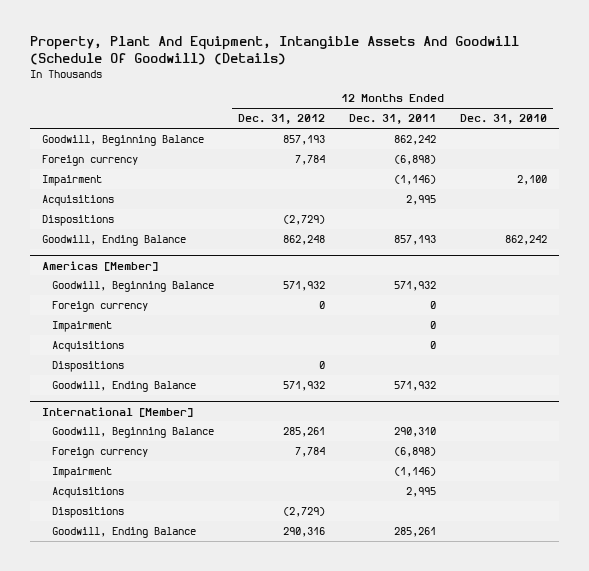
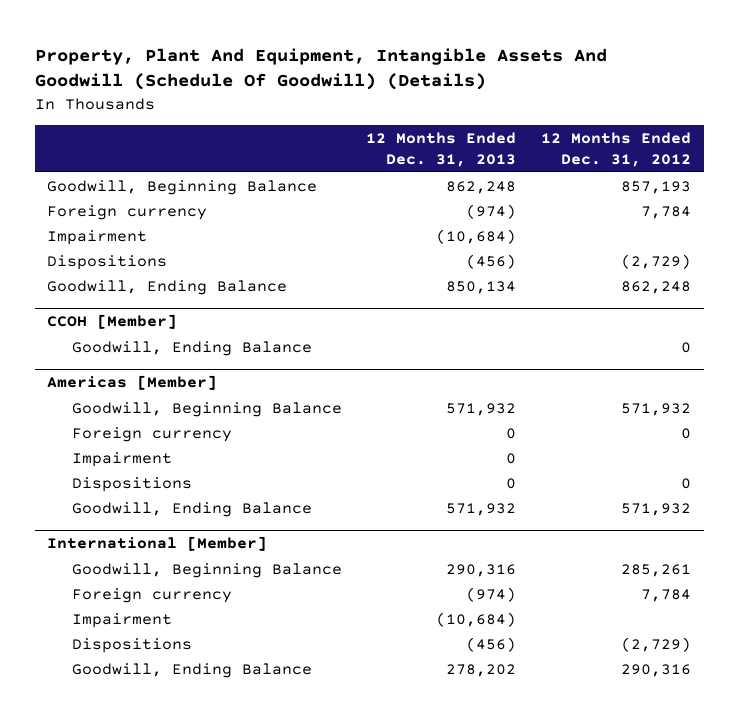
[349,114,437,125] Dec. 31, 2011 -> none
[460,114,548,125] Dec. 31, 2010 -> none
none -> [366,131,517,167] 12 Months Ended Dec. 31, 2013
[42,195,115,207] Acquisitions -> none
none -> [47,314,178,330] CCOH [Member]
none -> [71,340,312,356] Goodwill, Ending Balance
[51,341,124,353] Acquisitions -> none
[51,487,124,499] Acquisitions -> none

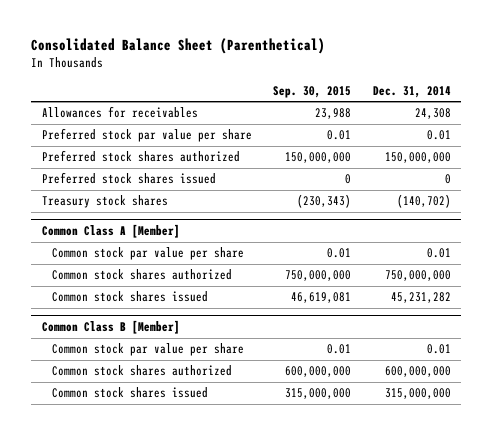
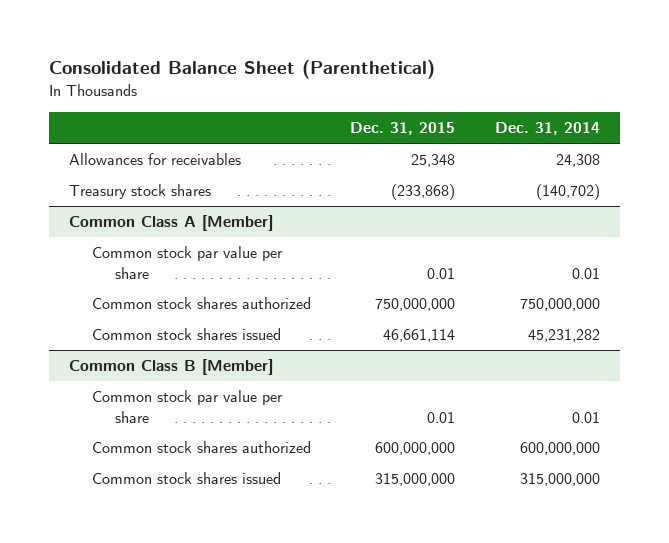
[273,85,352,98] Sep. 30, 2015 -> none
none -> [350,122,456,136] Dec. 31, 2015
[41,128,252,143] Preferred stock par value per share -> none
[41,150,240,163] Preferred stock shares authorized -> none
[41,172,216,185] Preferred stock shares issued -> none

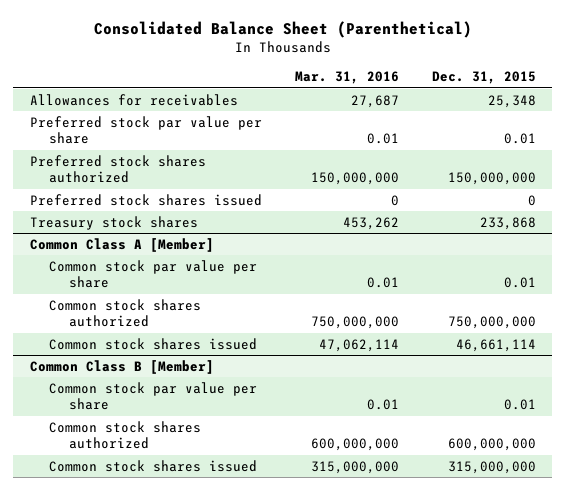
[494,122,600,136] Dec. 31, 2014 -> none
none -> [294,71,399,85] Mar. 31, 2016
none -> [29,115,262,145] Preferred stock par value per share
none -> [29,154,206,184] Preferred stock shares authorized
none -> [29,193,262,206] Preferred stock shares issued
[391,183,456,200] (233,868) -> [479,216,536,230] 233,868

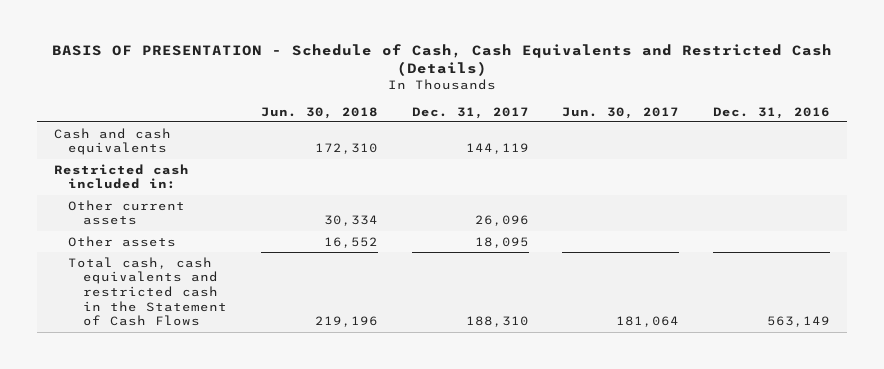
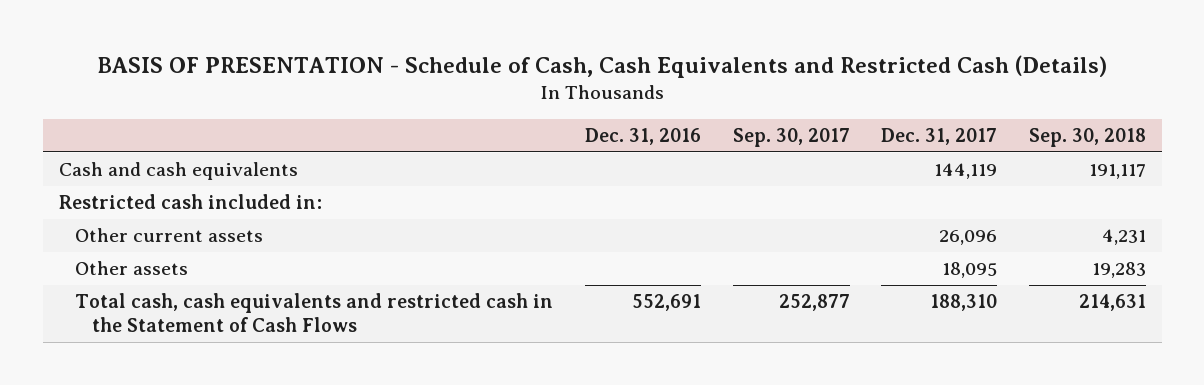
[260,106,378,119] Jun. 30, 2018 -> none
[562,106,680,119] Jun. 30, 2017 -> none
none -> [732,128,850,148] Sep. 30, 2017
none -> [1028,128,1146,148] Sep. 30, 2018
[767,316,831,328] 563,149 -> [631,294,701,312] 552,691

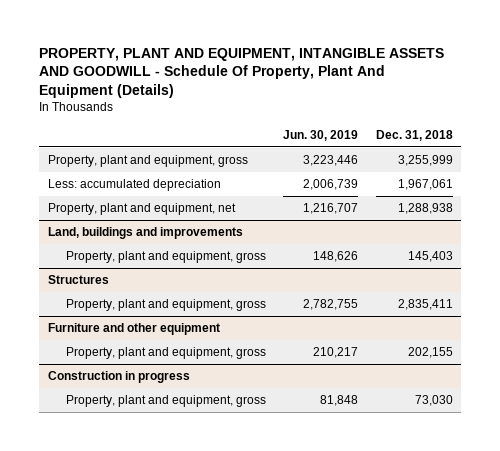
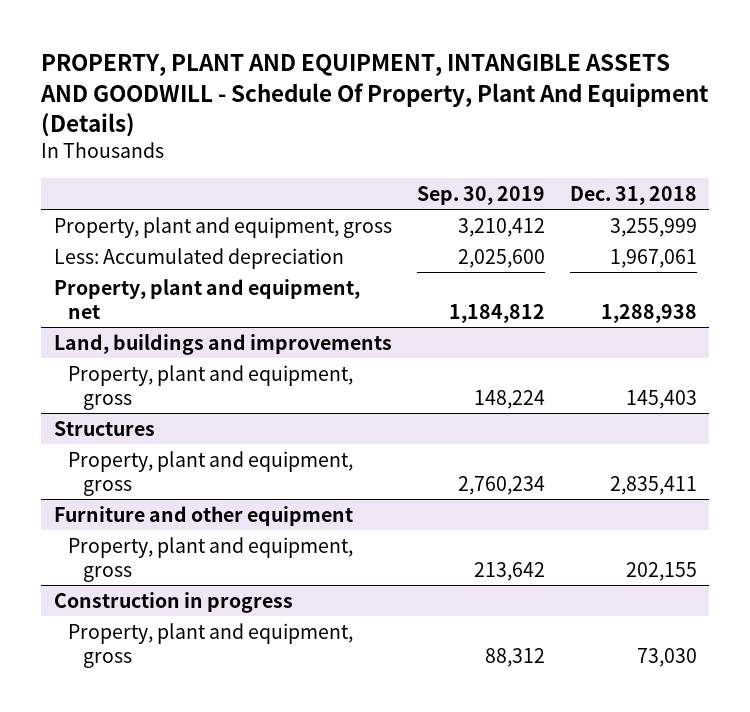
[283,130,359,142] Jun. 30, 2019 -> none
none -> [416,185,545,205] Sep. 30, 2019
[47,178,221,191] Less: accumulated depreciation -> [53,247,344,269] Less: Accumulated depreciation

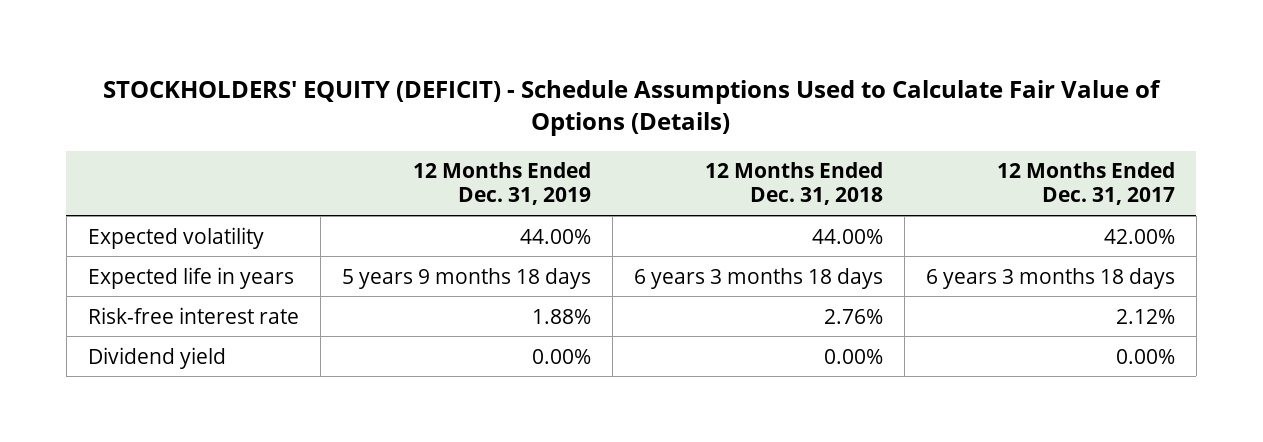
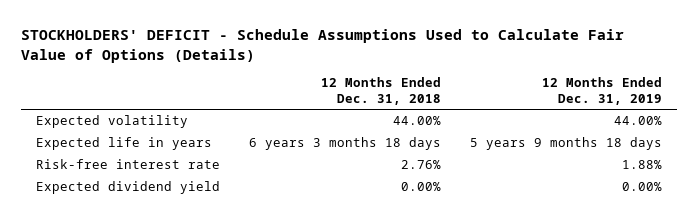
[103,80,1162,137] STOCKHOLDERS' EQUITY (DEFICIT) - Schedule Assumptions Used to Calculate Fair Value of Options (Details) -> [21,29,625,63] STOCKHOLDERS' DEFICIT - Schedule Assumptions Used to Calculate Fair Value of Options (Details)
[996,162,1175,206] 12 Months Ended Dec. 31, 2017 -> none
[87,346,226,369] Dividend yield -> [35,181,220,195] Expected dividend yield

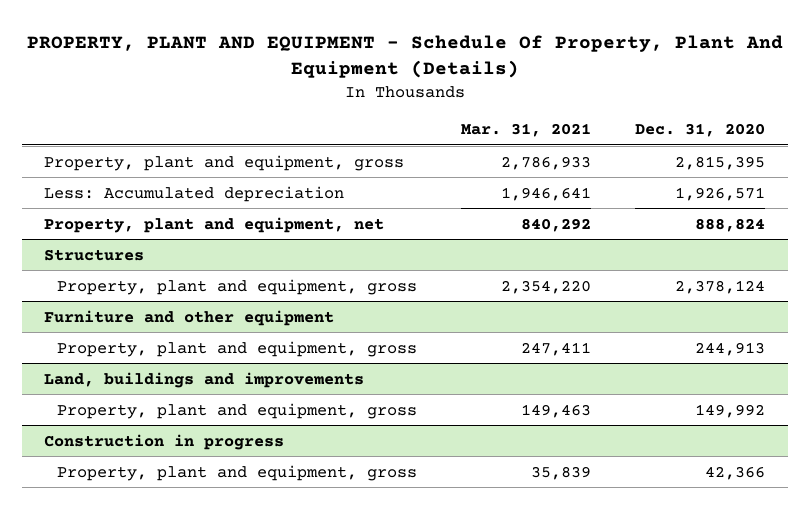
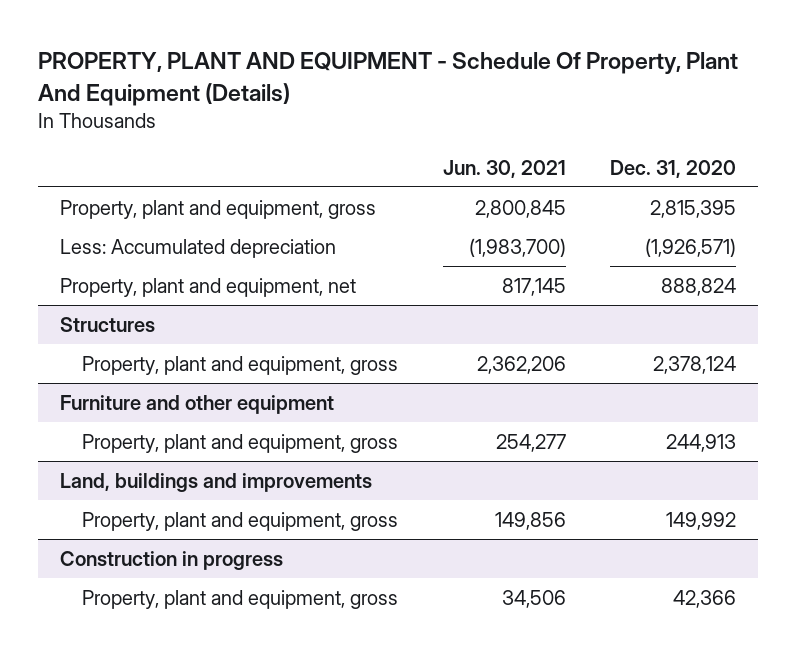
[461,122,592,137] Mar. 31, 2021 -> none
none -> [442,159,566,178] Jun. 30, 2021
[675,186,766,201] 1,926,571 -> [644,237,736,257] (1,926,571)

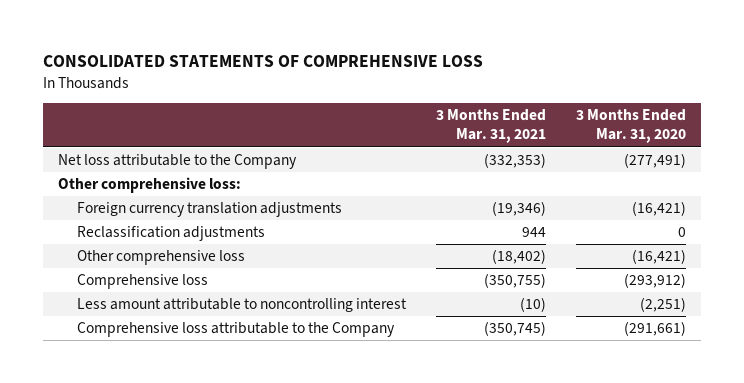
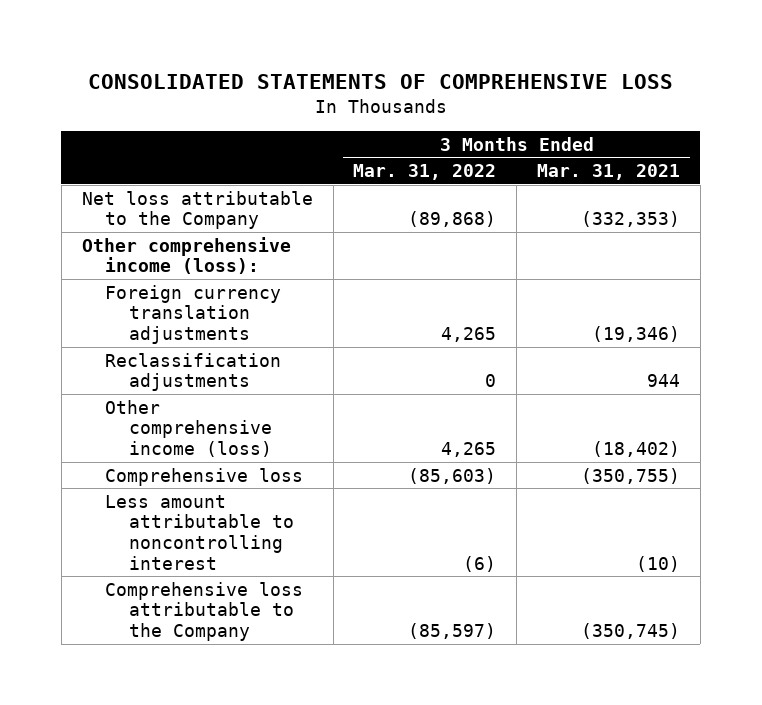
[575,109,686,144] 3 Months Ended Mar. 31, 2020 -> none
none -> [353,163,497,180] Mar. 31, 2022
[58,177,242,194] Other comprehensive loss: -> [81,236,291,275] Other comprehensive income (loss):
[76,250,245,266] Other comprehensive loss -> [105,399,273,458] Other comprehensive income (loss)

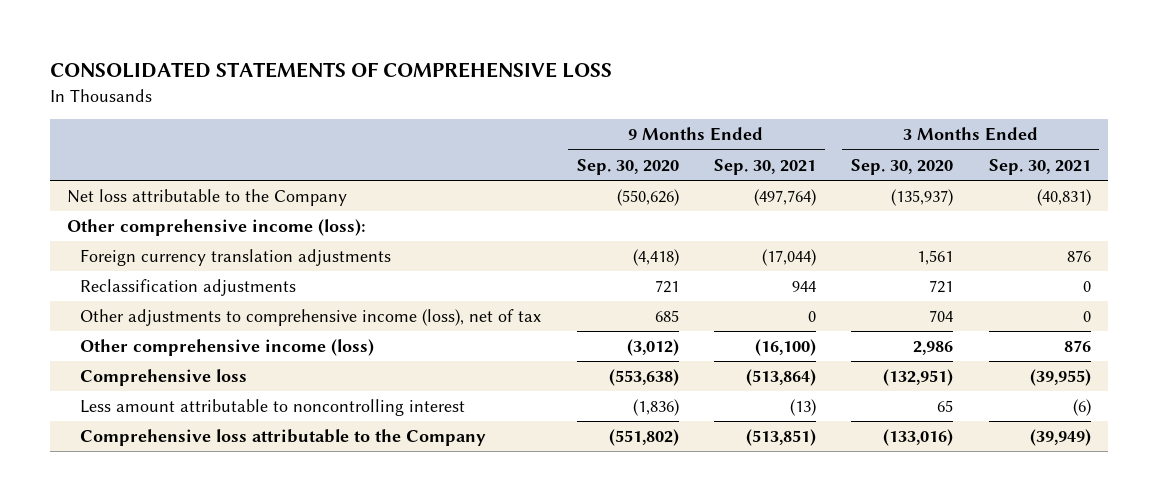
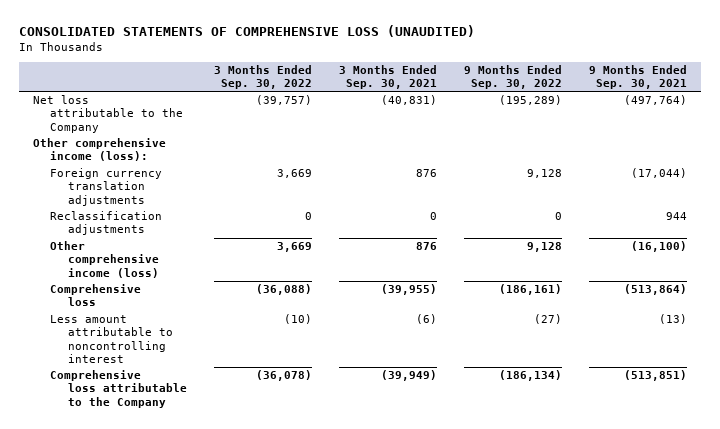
[49,62,612,79] CONSOLIDATED STATEMENTS OF COMPREHENSIVE LOSS -> [19,25,476,38] CONSOLIDATED STATEMENTS OF COMPREHENSIVE LOSS (UNAUDITED)
[576,158,679,175] Sep. 30, 2020 -> none
[851,158,954,175] Sep. 30, 2020 -> none
none -> [213,65,312,90] 3 Months Ended Sep. 30, 2022
none -> [464,65,563,90] 9 Months Ended Sep. 30, 2022
[80,308,542,326] Other adjustments to comprehensive income (loss), net of tax -> none

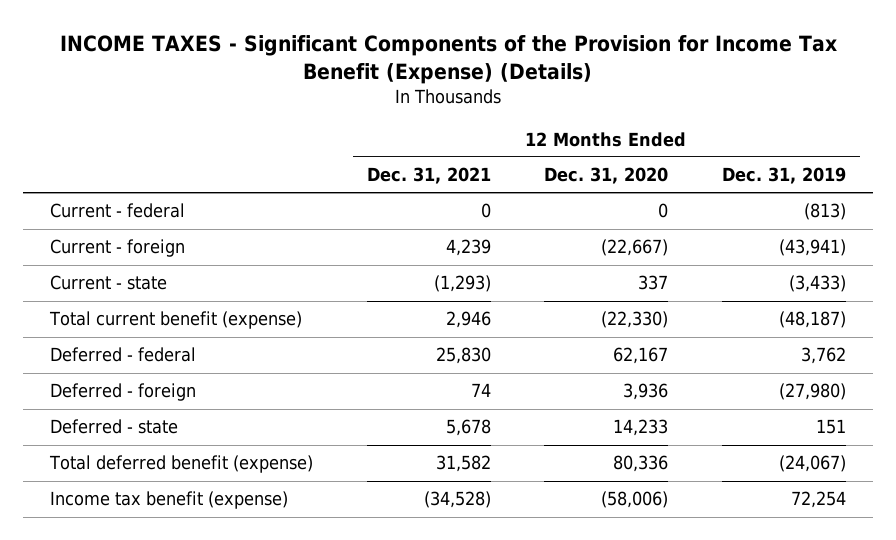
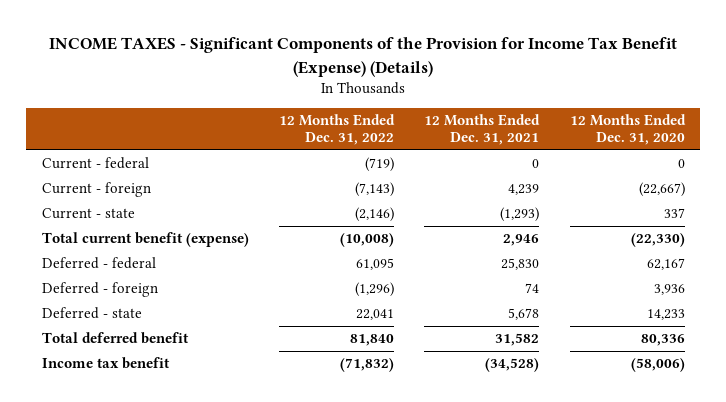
[722,167,847,185] Dec. 31, 2019 -> none
none -> [278,113,395,146] 12 Months Ended Dec. 31, 2022
[48,455,313,474] Total deferred benefit (expense) -> [41,332,189,345] Total deferred benefit
[49,491,288,510] Income tax benefit (expense) -> [41,357,170,370] Income tax benefit

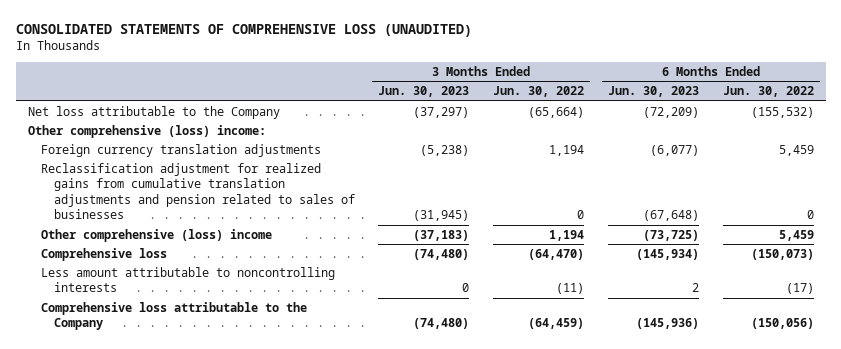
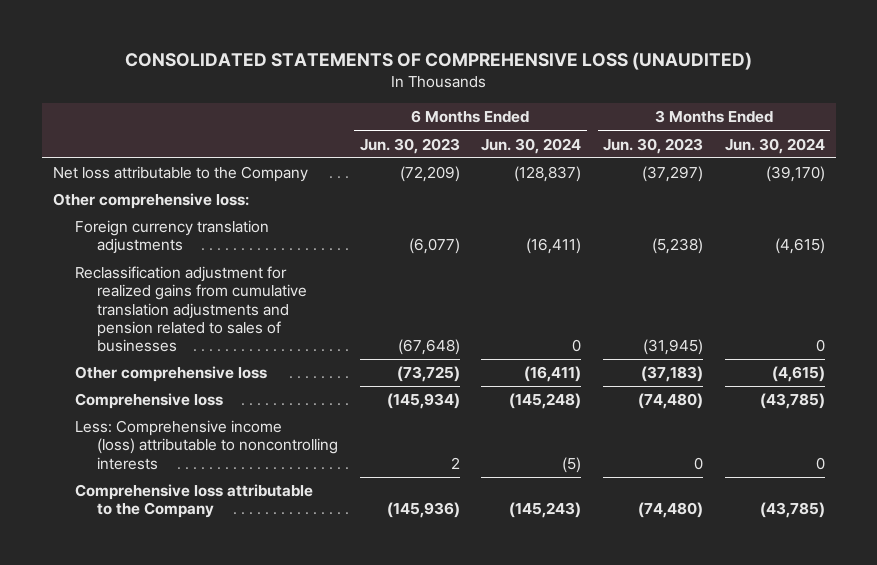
[493,86,585,98] Jun. 30, 2022 -> none
[722,86,814,98] Jun. 30, 2022 -> none
none -> [481,137,582,154] Jun. 30, 2024
none -> [724,137,825,154] Jun. 30, 2024
[27,124,266,138] Other comprehensive (loss) income: -> [52,193,249,210] Other comprehensive loss:
[40,228,272,242] Other comprehensive (loss) income -> [74,366,267,383] Other comprehensive loss
[40,266,335,293] Less amount attributable to noncontrolling interests -> [74,420,338,470] Less: Comprehensive income (loss) attributable to noncontrolling interests

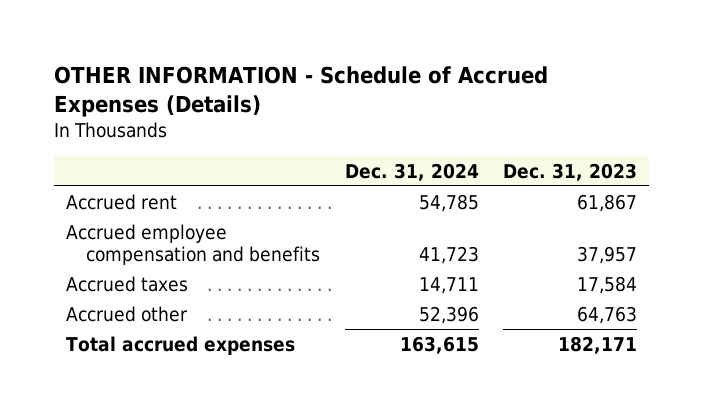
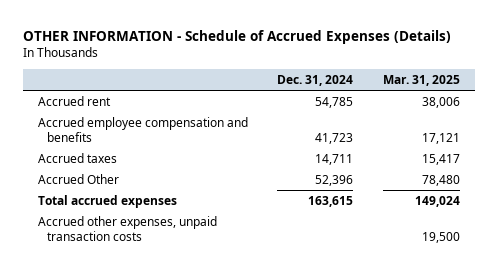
[503,162,638,181] Dec. 31, 2023 -> none
none -> [383,74,461,86] Mar. 31, 2025
[66,305,189,322] Accrued other -> [37,173,119,184] Accrued Other
none -> [37,215,217,241] Accrued other expenses, unpaid transaction costs

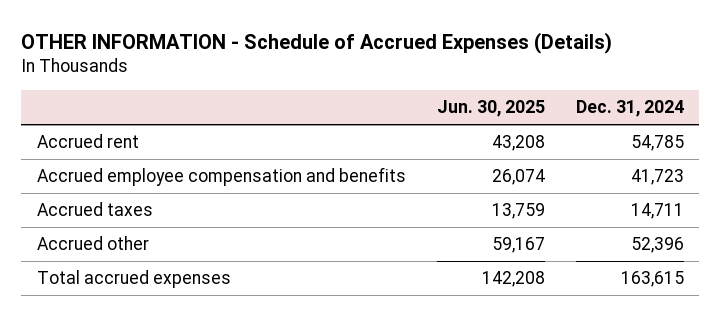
[383,74,461,86] Mar. 31, 2025 -> none
none -> [436,100,545,118] Jun. 30, 2025
[37,173,119,184] Accrued Other -> [36,236,149,251] Accrued other
[37,215,217,241] Accrued other expenses, unpaid transaction costs -> none

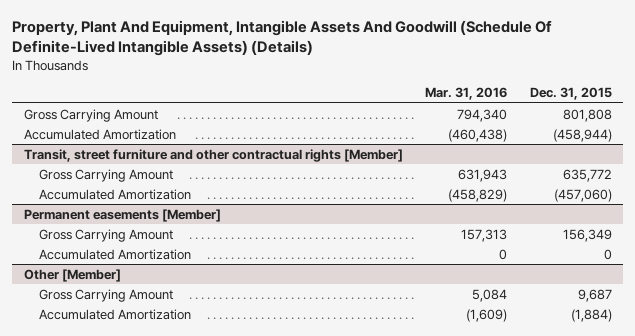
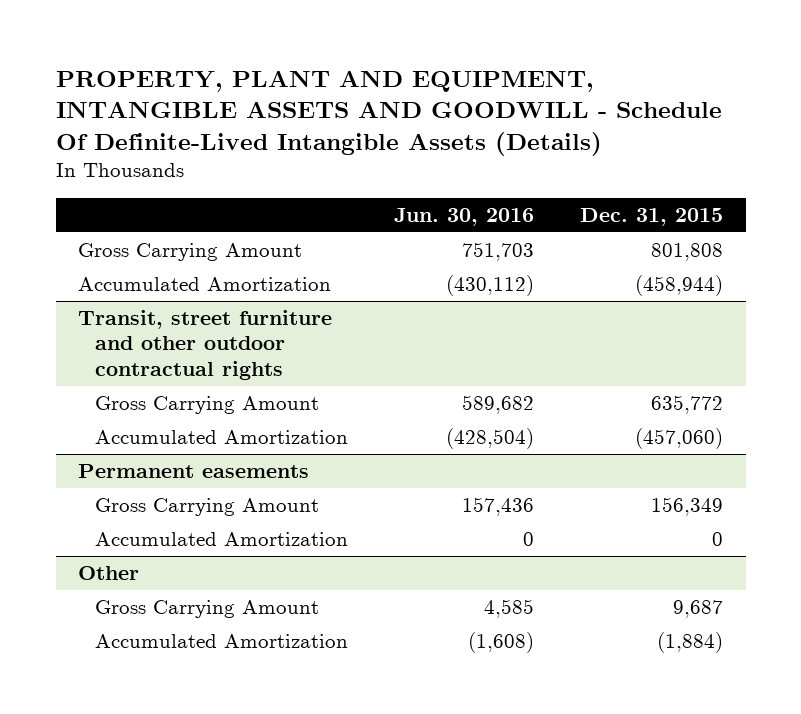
[12,20,553,57] Property, Plant And Equipment, Intangible Assets And Goodwill (Schedule Of Definite-Lived Intangible Assets) (Details) -> [55,70,722,156] PROPERTY, PLANT AND EQUIPMENT, INTANGIBLE ASSETS AND GOODWILL - Schedule Of Definite-Lived Intangible Assets (Details)
[425,87,508,101] Mar. 31, 2016 -> none
none -> [394,207,535,226] Jun. 30, 2016
[23,148,403,162] Transit, street furniture and other contractual rights [Member] -> [78,310,333,380] Transit, street furniture and other outdoor contractual rights
[23,208,221,222] Permanent easements [Member] -> [78,464,310,479] Permanent easements
[23,268,121,282] Other [Member] -> [78,566,140,581] Other

